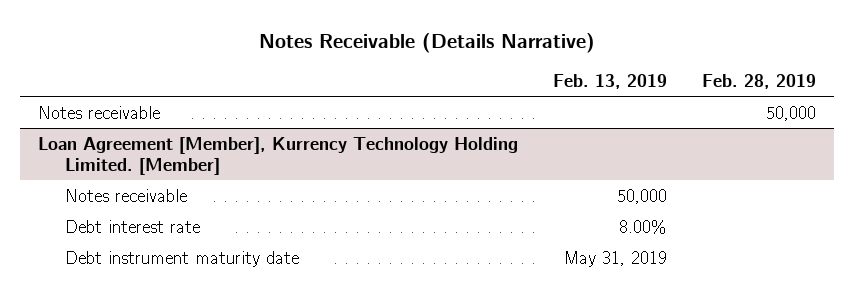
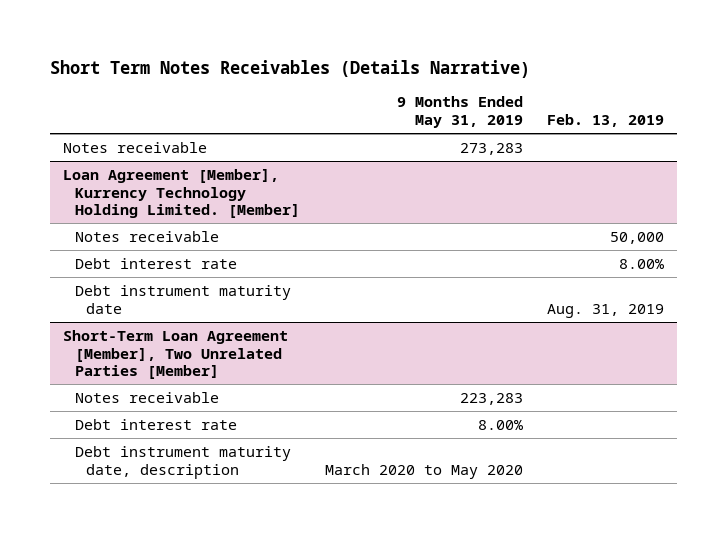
[259,32,596,53] Notes Receivable (Details Narrative) -> [50,59,531,78] Short Term Notes Receivables (Details Narrative)
[702,73,817,89] Feb. 28, 2019 -> none
none -> [396,96,523,129] 9 Months Ended May 31, 2019
[563,250,668,267] May 31, 2019 -> [547,303,665,318] Aug. 31, 2019
none -> [62,329,288,380] Short-Term Loan Agreement [Member], Two Unrelated Parties [Member]
none -> [74,391,219,403] Notes receivable
none -> [74,418,237,430] Debt interest rate
none -> [74,445,291,479] Debt instrument maturity date, description

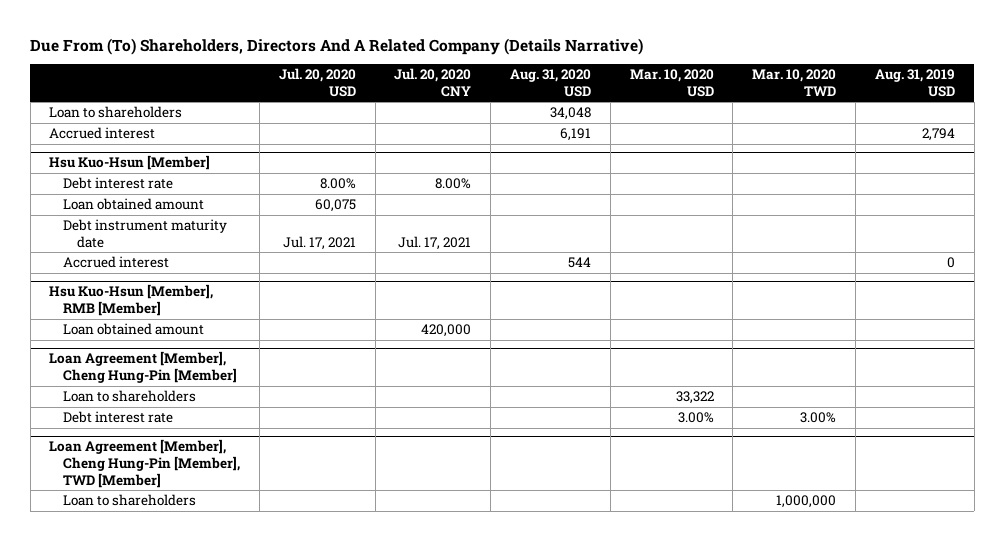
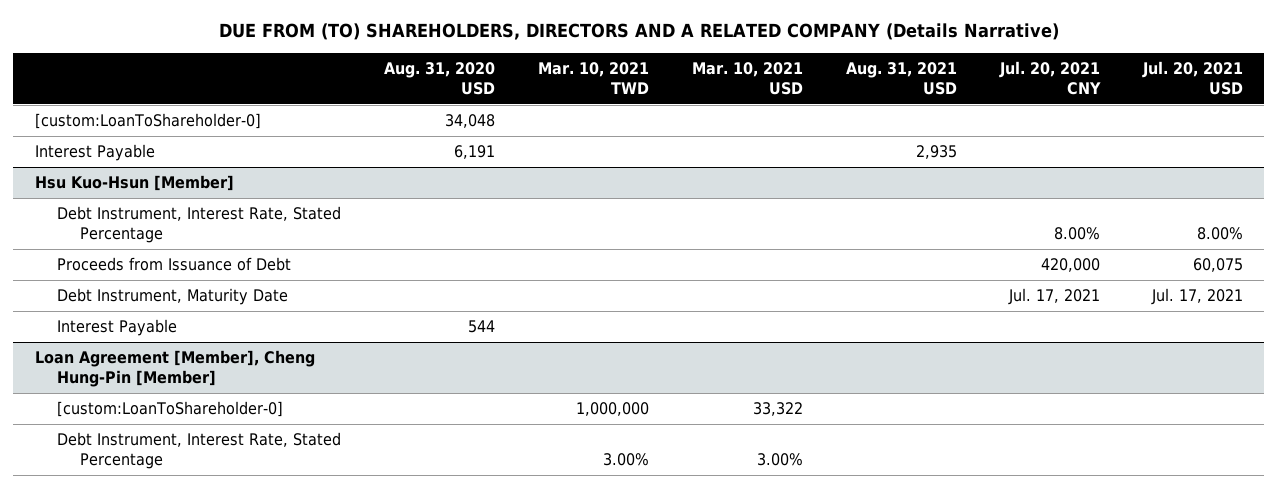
[30,37,644,55] Due From (To) Shareholders, Directors And A Related Company (Details Narrative) -> [218,23,1059,41] DUE FROM (TO) SHAREHOLDERS, DIRECTORS AND A RELATED COMPANY (Details Narrative)
[278,68,356,97] Jul. 20, 2020 USD -> none
[394,68,472,97] Jul. 20, 2020 CNY -> none
[629,69,714,97] Mar. 10, 2020 USD -> none
[752,69,837,96] Mar. 10, 2020 TWD -> none
[874,69,955,97] Aug. 31, 2019 USD -> none
none -> [537,62,649,95] Mar. 10, 2021 TWD
none -> [691,62,803,96] Mar. 10, 2021 USD
none -> [845,62,957,96] Aug. 31, 2021 USD
none -> [998,61,1101,96] Jul. 20, 2021 CNY
none -> [1141,61,1243,96] Jul. 20, 2021 USD
[49,106,183,119] Loan to shareholders -> [34,113,261,130] [custom:LoanToShareholder-0]
[49,127,156,140] Accrued interest -> [34,144,155,162] Interest Payable
[49,284,214,317] Hsu Kuo-Hsun [Member], RMB [Member] -> none
[63,323,205,336] Loan obtained amount -> none
[63,177,174,190] Debt interest rate -> [57,206,342,244] Debt Instrument, Interest Rate, Stated Percentage
[63,198,205,211] Loan obtained amount -> [57,257,292,272] Proceeds from Issuance of Debt
[63,219,228,248] Debt instrument maturity date -> [57,288,289,306] Debt Instrument, Maturity Date
[63,256,170,269] Accrued interest -> [57,319,178,337] Interest Payable
[49,439,241,488] Loan Agreement [Member], Cheng Hung-Pin [Member], TWD [Member] -> none
[63,494,197,507] Loan to shareholders -> none
[63,390,197,403] Loan to shareholders -> [57,401,284,418] [custom:LoanToShareholder-0]
[63,411,174,424] Debt interest rate -> [57,432,342,470] Debt Instrument, Interest Rate, Stated Percentage

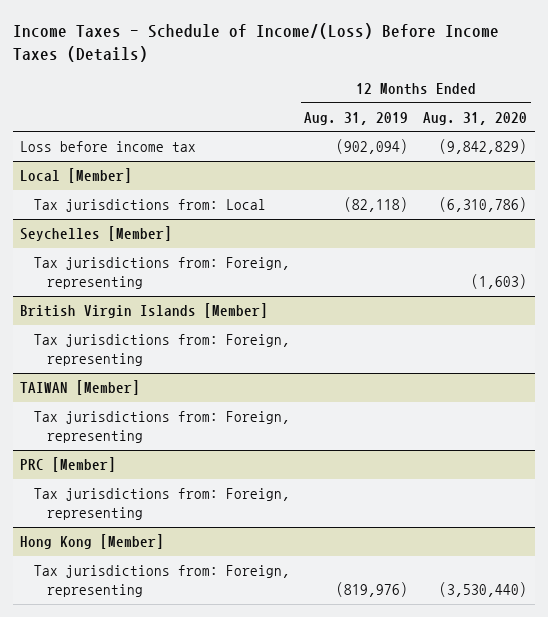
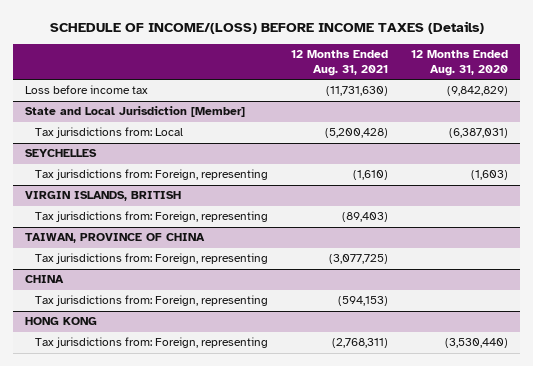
[13,22,500,62] Income Taxes - Schedule of Income/(Loss) Before Income Taxes (Details) -> [49,20,484,34] SCHEDULE OF INCOME/(LOSS) BEFORE INCOME TAXES (Details)
[304,111,409,125] Aug. 31, 2019 -> none
none -> [291,49,389,76] 12 Months Ended Aug. 31, 2021
[20,168,133,184] Local [Member] -> [24,106,245,118] State and Local Jurisdiction [Member]
[439,197,528,213] (6,310,786) -> [449,128,509,139] (6,387,031)
[20,226,173,242] Seychelles [Member] -> [24,149,97,158] SEYCHELLES
[20,303,269,319] British Virgin Islands [Member] -> [24,191,181,202] VIRGIN ISLANDS, BRITISH
[20,380,141,396] TAIWAN [Member] -> [24,233,205,244] TAIWAN, PROVINCE OF CHINA
[20,457,117,473] PRC [Member] -> [24,275,64,284] CHINA
[20,534,165,550] Hong Kong [Member] -> [24,317,97,326] HONG KONG

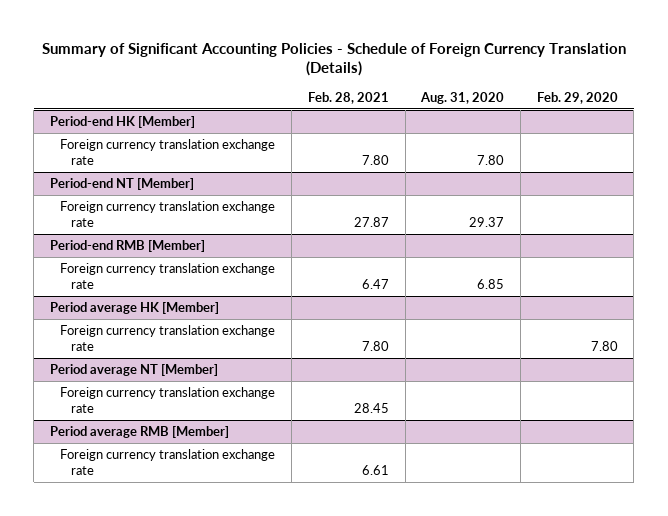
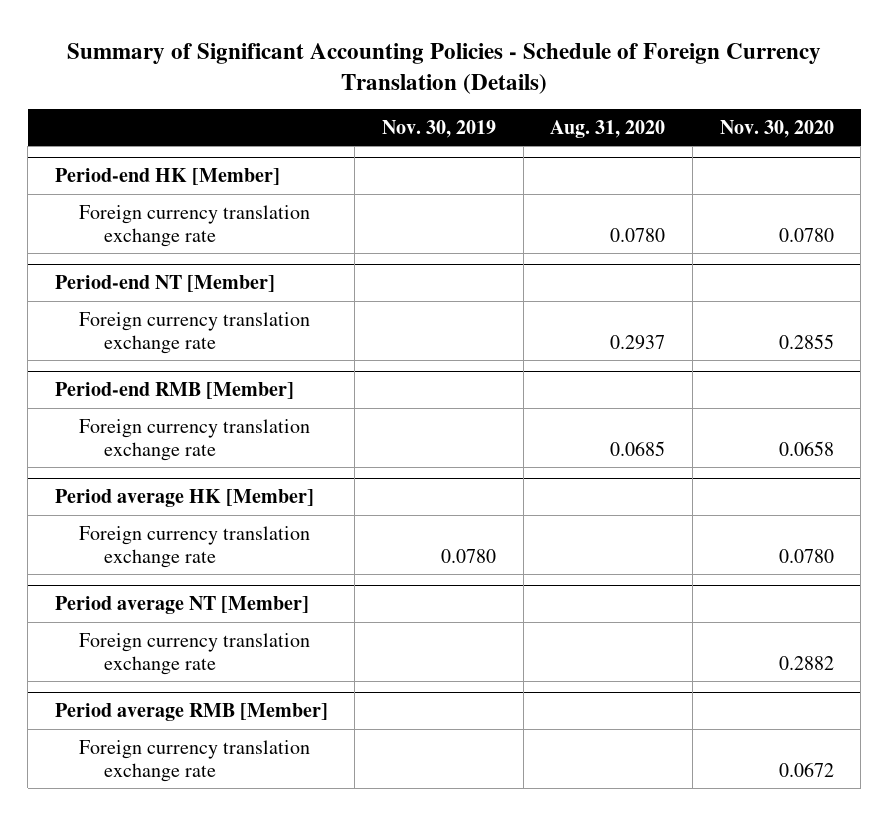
[307,91,389,104] Feb. 28, 2021 -> none
[536,91,618,104] Feb. 29, 2020 -> none
none -> [382,120,497,139] Nov. 30, 2019
none -> [719,120,834,139] Nov. 30, 2020
[477,155,505,166] 7.80 -> [610,227,666,242] 0.0780
[469,217,505,228] 29.37 -> [610,334,666,350] 0.2937
[477,279,505,290] 6.85 -> [610,440,666,456] 0.0685

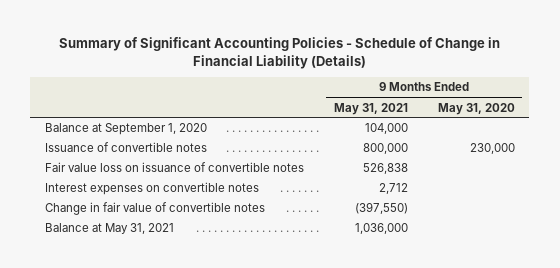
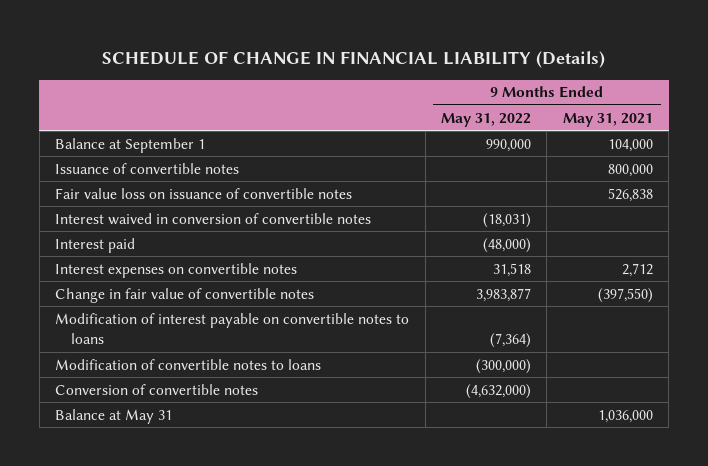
[58,36,500,69] Summary of Significant Accounting Policies - Schedule of Change in Financial Liability (Details) -> [102,50,606,68] SCHEDULE OF CHANGE IN FINANCIAL LIABILITY (Details)
[437,102,515,115] May 31, 2020 -> none
none -> [441,112,532,127] May 31, 2022
[45,123,208,136] Balance at September 1, 2020 -> [55,137,206,153] Balance at September 1
none -> [55,212,372,225] Interest waived in conversion of convertible notes
none -> [55,237,136,253] Interest paid
none -> [55,312,410,345] Modification of interest payable on convertible notes to loans
none -> [55,358,322,370] Modification of convertible notes to loans
none -> [55,383,259,395] Conversion of convertible notes
[45,223,175,235] Balance at May 31, 2021 -> [55,408,173,424] Balance at May 31

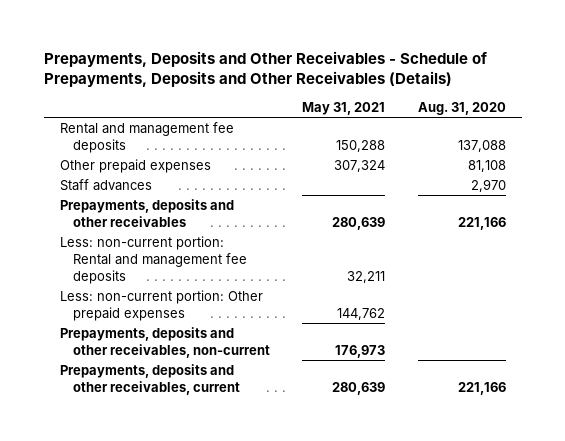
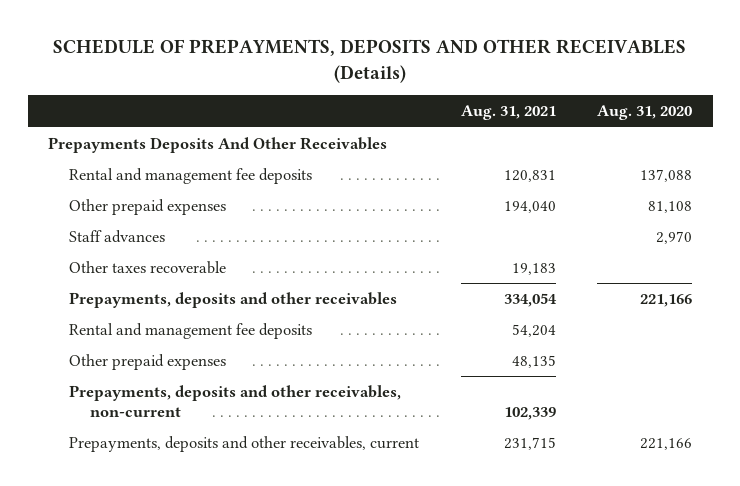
[43,50,487,87] Prepayments, Deposits and Other Receivables - Schedule of Prepayments, Deposits and Other Receivables (Details) -> [53,39,687,83] SCHEDULE OF PREPAYMENTS, DEPOSITS AND OTHER RECEIVABLES (Details)
[302,101,386,115] May 31, 2021 -> none
none -> [460,105,556,121] Aug. 31, 2021
none -> [48,137,388,154] Prepayments Deposits And Other Receivables
none -> [69,261,227,275] Other taxes recoverable
[59,235,248,284] Less: non-current portion: Rental and management fee deposits -> [69,323,313,340] Rental and management fee deposits
[59,289,263,321] Less: non-current portion: Other prepaid expenses -> [69,354,227,371] Other prepaid expenses

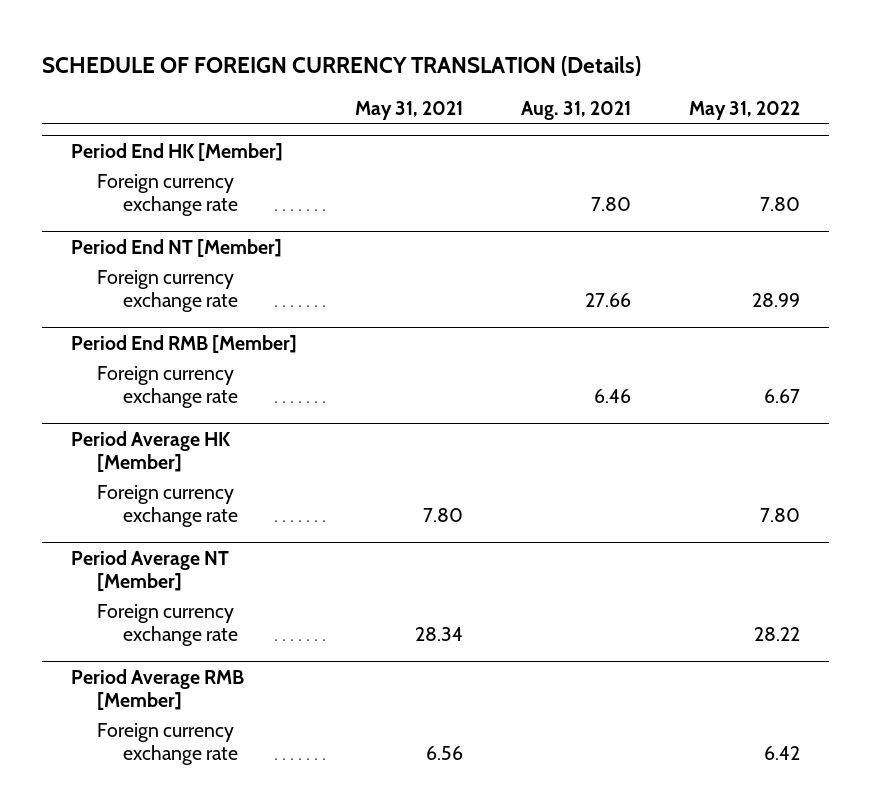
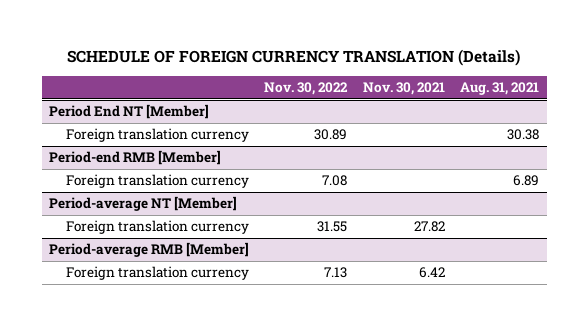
[355,100,464,120] May 31, 2021 -> none
[689,100,801,120] May 31, 2022 -> none
none -> [264,82,349,96] Nov. 30, 2022
none -> [362,82,445,96] Nov. 30, 2021
[71,142,284,161] Period End HK [Member] -> none
[97,174,239,217] Foreign currency exchange rate -> none
[71,430,232,472] Period Average HK [Member] -> none
[97,485,239,528] Foreign currency exchange rate -> none
[97,270,239,313] Foreign currency exchange rate -> [65,128,249,143] Foreign translation currency
[585,293,632,308] 27.66 -> [506,129,539,141] 30.38
[71,334,298,353] Period End RMB [Member] -> [49,150,222,166] Period-end RMB [Member]
[97,366,239,409] Foreign currency exchange rate -> [65,174,249,189] Foreign translation currency
[594,389,632,404] 6.46 -> [512,175,539,187] 6.89
[71,549,230,591] Period Average NT [Member] -> [49,196,238,212] Period-average NT [Member]
[97,604,239,647] Foreign currency exchange rate -> [65,220,249,235] Foreign translation currency
[71,668,245,710] Period Average RMB [Member] -> [49,242,250,258] Period-average RMB [Member]
[97,723,239,766] Foreign currency exchange rate -> [65,266,249,281] Foreign translation currency

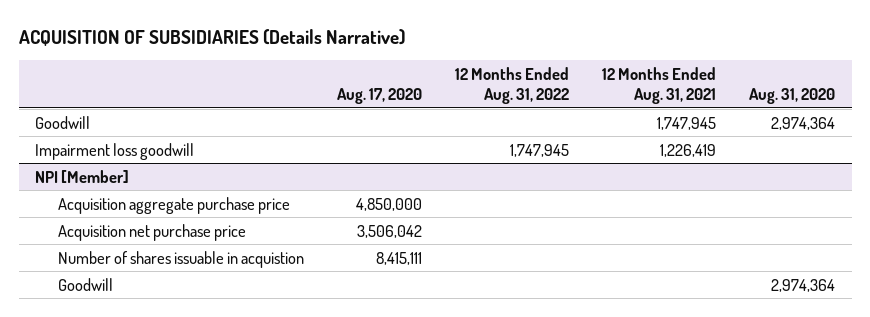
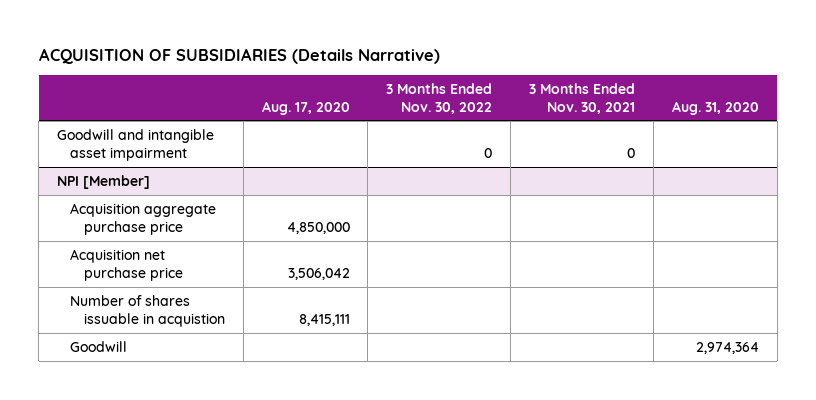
[455,67,570,104] 12 Months Ended Aug. 31, 2022 -> none
[602,67,717,104] 12 Months Ended Aug. 31, 2021 -> none
none -> [386,82,493,114] 3 Months Ended Nov. 30, 2022
none -> [529,82,636,114] 3 Months Ended Nov. 30, 2021
[35,115,91,129] Goodwill -> none
[35,142,195,160] Impairment loss goodwill -> none
none -> [57,128,215,161] Goodwill and intangible asset impairment

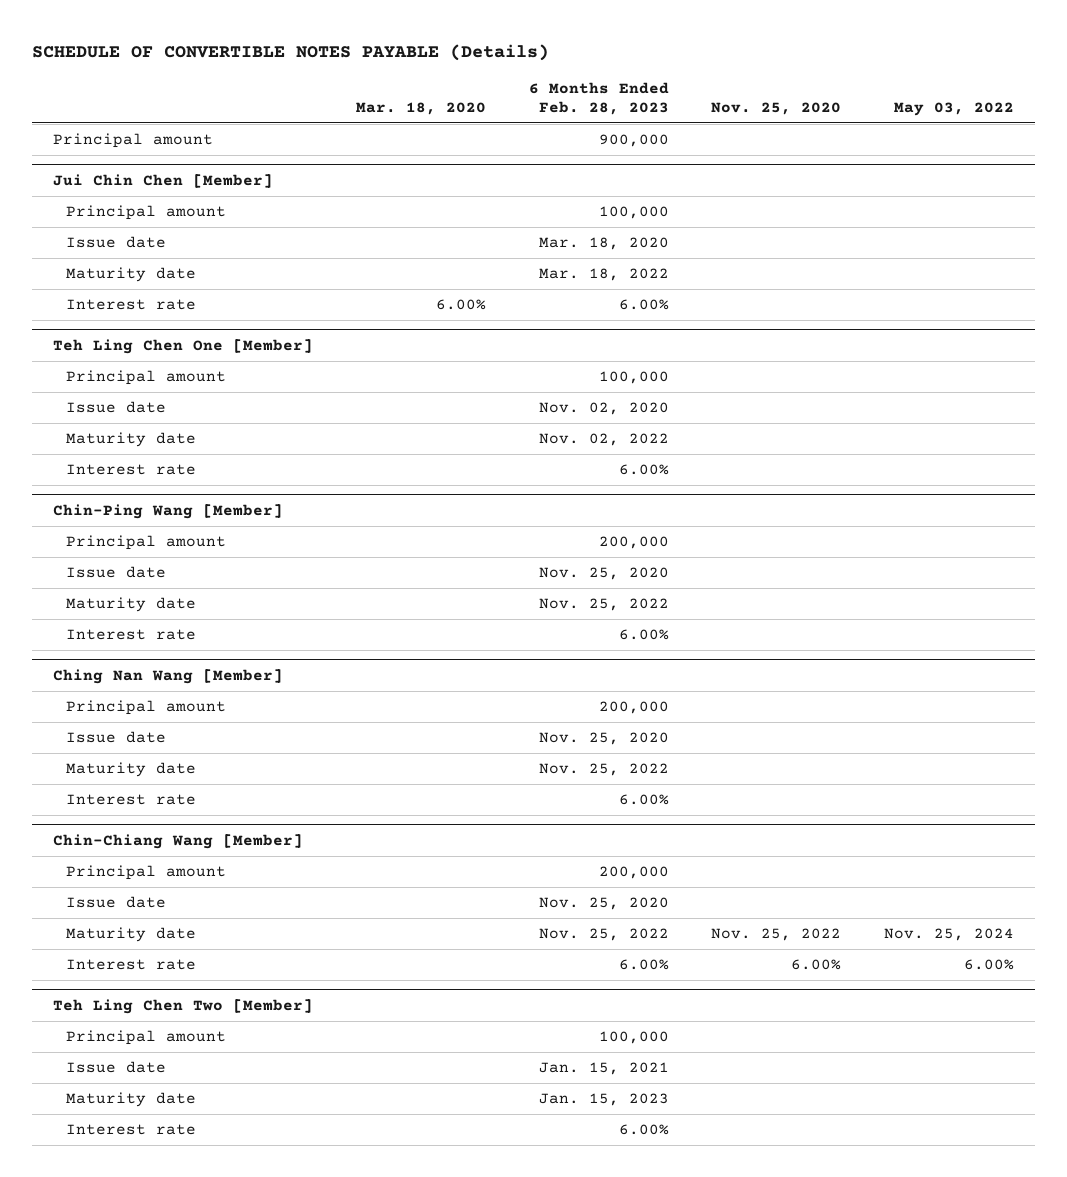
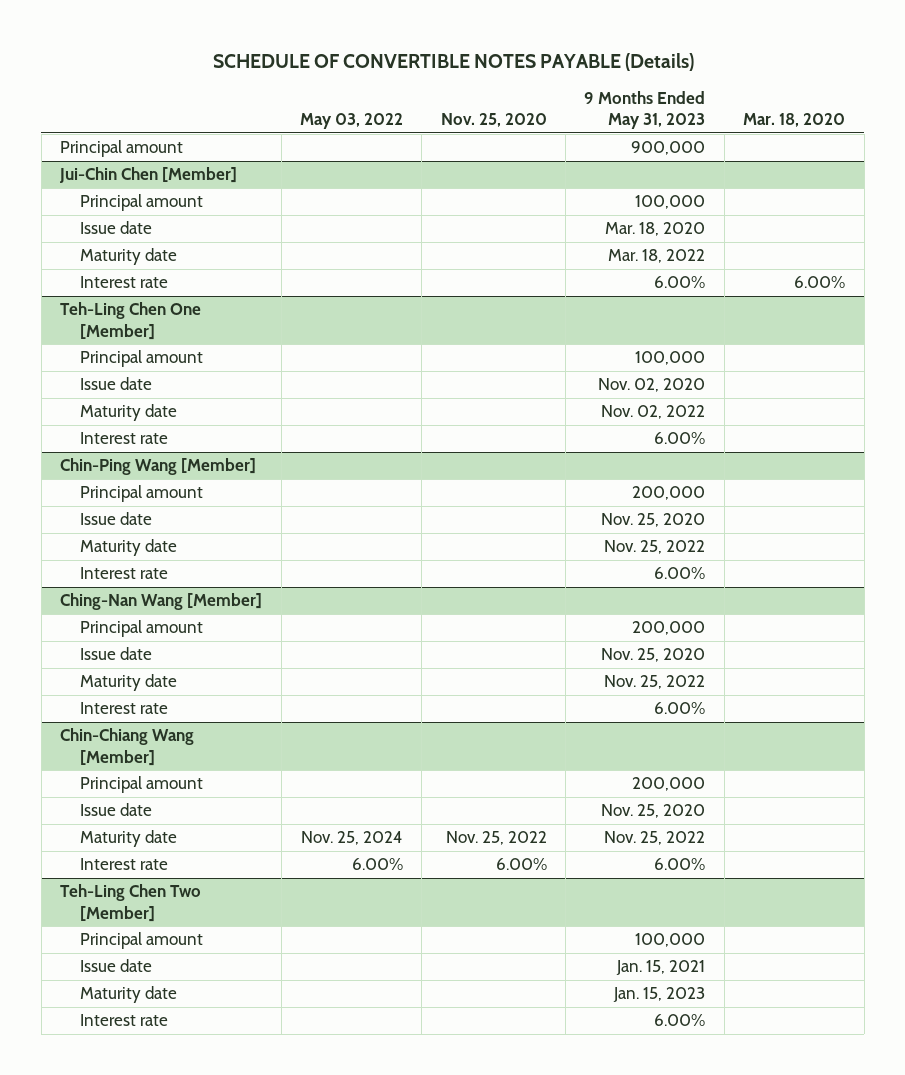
[528,82,669,115] 6 Months Ended Feb. 28, 2023 -> none
none -> [584,90,706,130] 9 Months Ended May 31, 2023
[53,173,274,188] Jui Chin Chen [Member] -> [59,167,238,184] Jui-Chin Chen [Member]
[53,338,314,354] Teh Ling Chen One [Member] -> [60,302,202,340] Teh-Ling Chen One [Member]
[53,668,284,684] Ching Nan Wang [Member] -> [60,593,263,611] Ching-Nan Wang [Member]
[53,998,314,1014] Teh Ling Chen Two [Member] -> [60,884,202,922] Teh-Ling Chen Two [Member]

